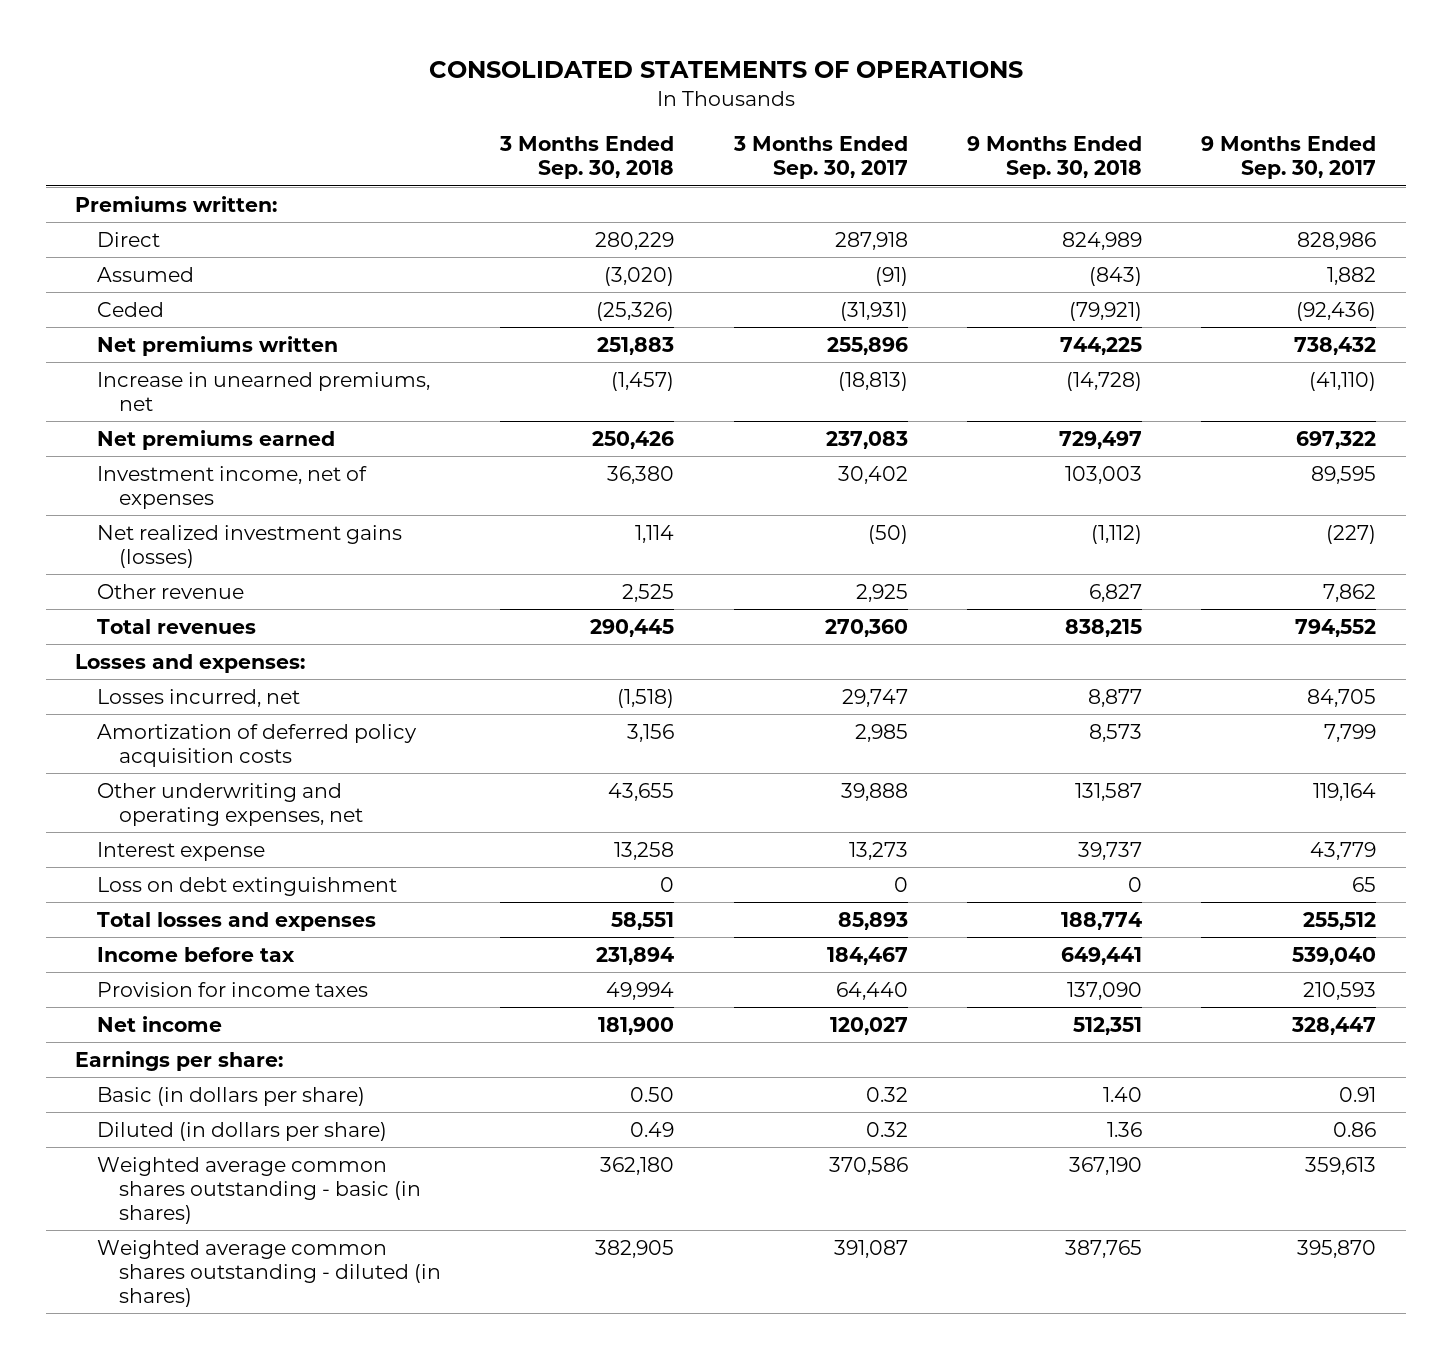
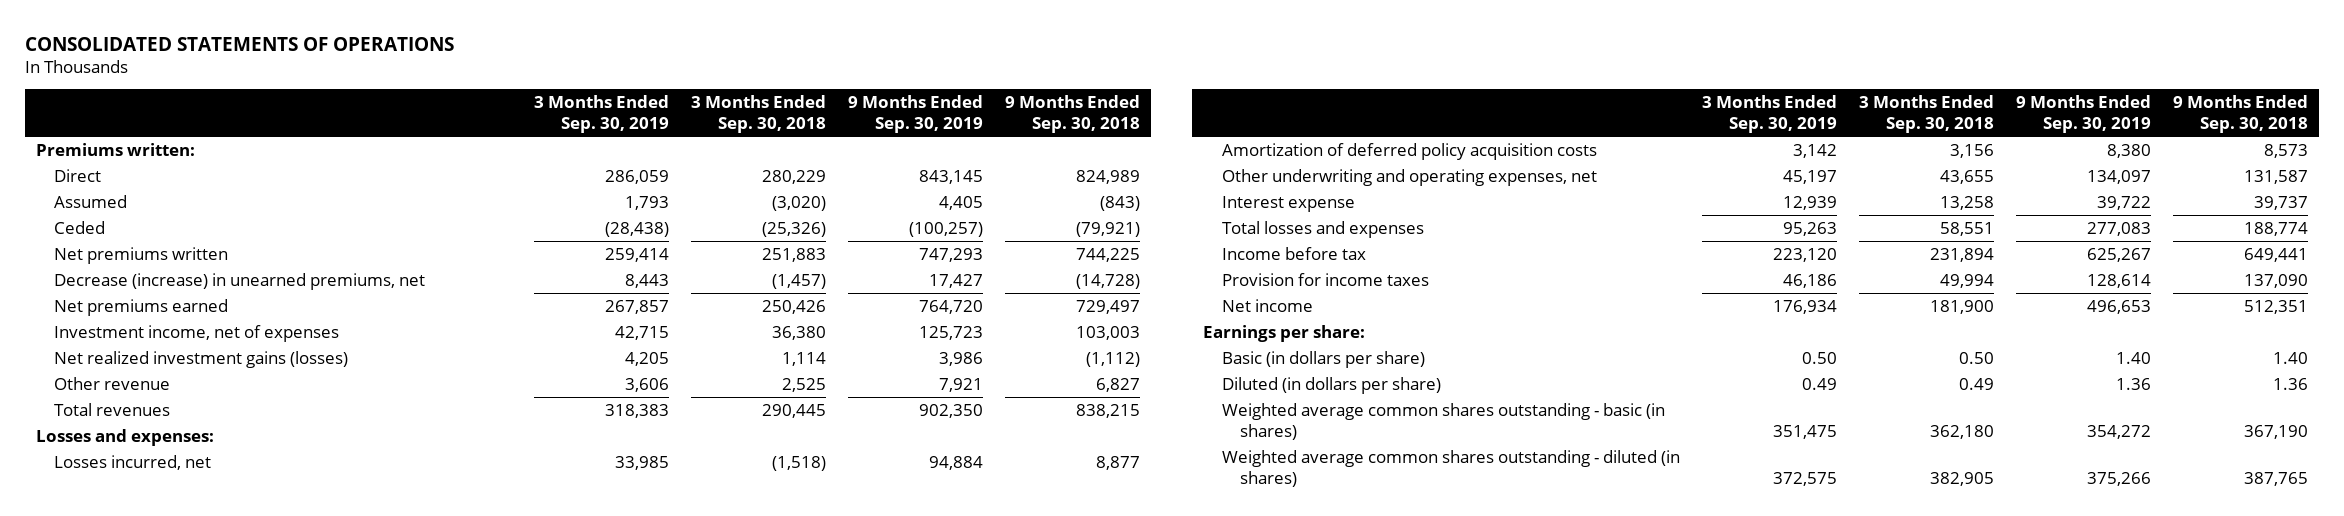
[732,136,908,180] 3 Months Ended Sep. 30, 2017 -> none
[1201,136,1377,180] 9 Months Ended Sep. 30, 2017 -> none
none -> [534,95,670,134] 3 Months Ended Sep. 30, 2019
none -> [848,95,984,134] 9 Months Ended Sep. 30, 2019
[97,371,431,411] Increase in unearned premiums, net -> [54,272,426,290] Decrease (increase) in unearned premiums, net
[97,876,398,896] Loss on debt extinguishment -> none

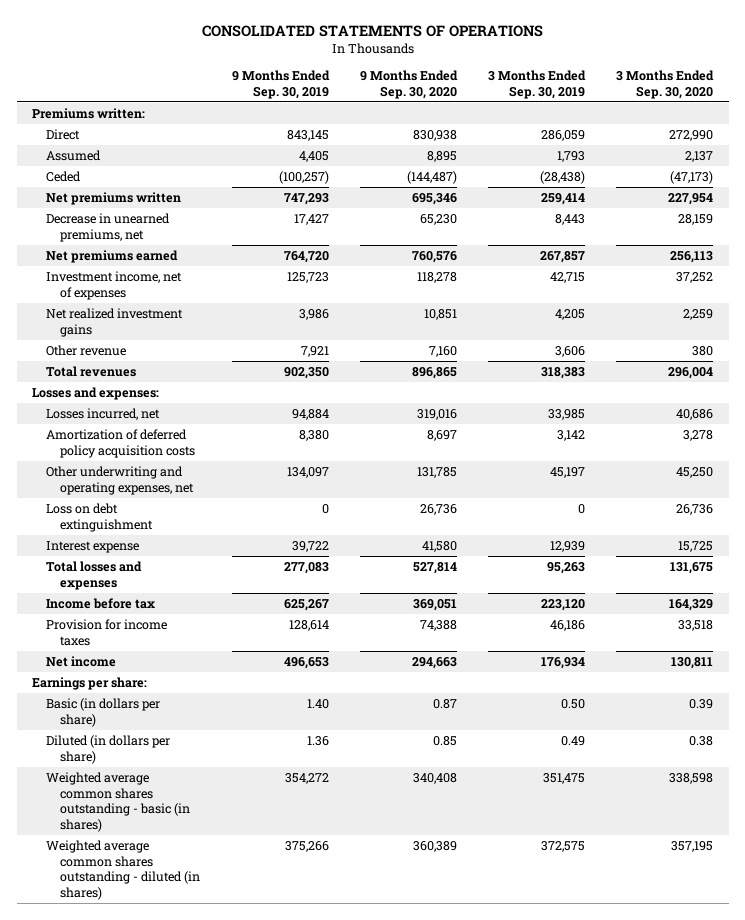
[691,95,827,134] 3 Months Ended Sep. 30, 2018 -> none
[1005,95,1141,134] 9 Months Ended Sep. 30, 2018 -> none
none -> [359,70,458,99] 9 Months Ended Sep. 30, 2020
none -> [615,70,714,99] 3 Months Ended Sep. 30, 2020
[54,272,426,290] Decrease (increase) in unearned premiums, net -> [46,213,171,242] Decrease in unearned premiums, net
[54,350,349,368] Net realized investment gains (losses) -> [46,308,184,337] Net realized investment gains
none -> [46,503,154,532] Loss on debt extinguishment

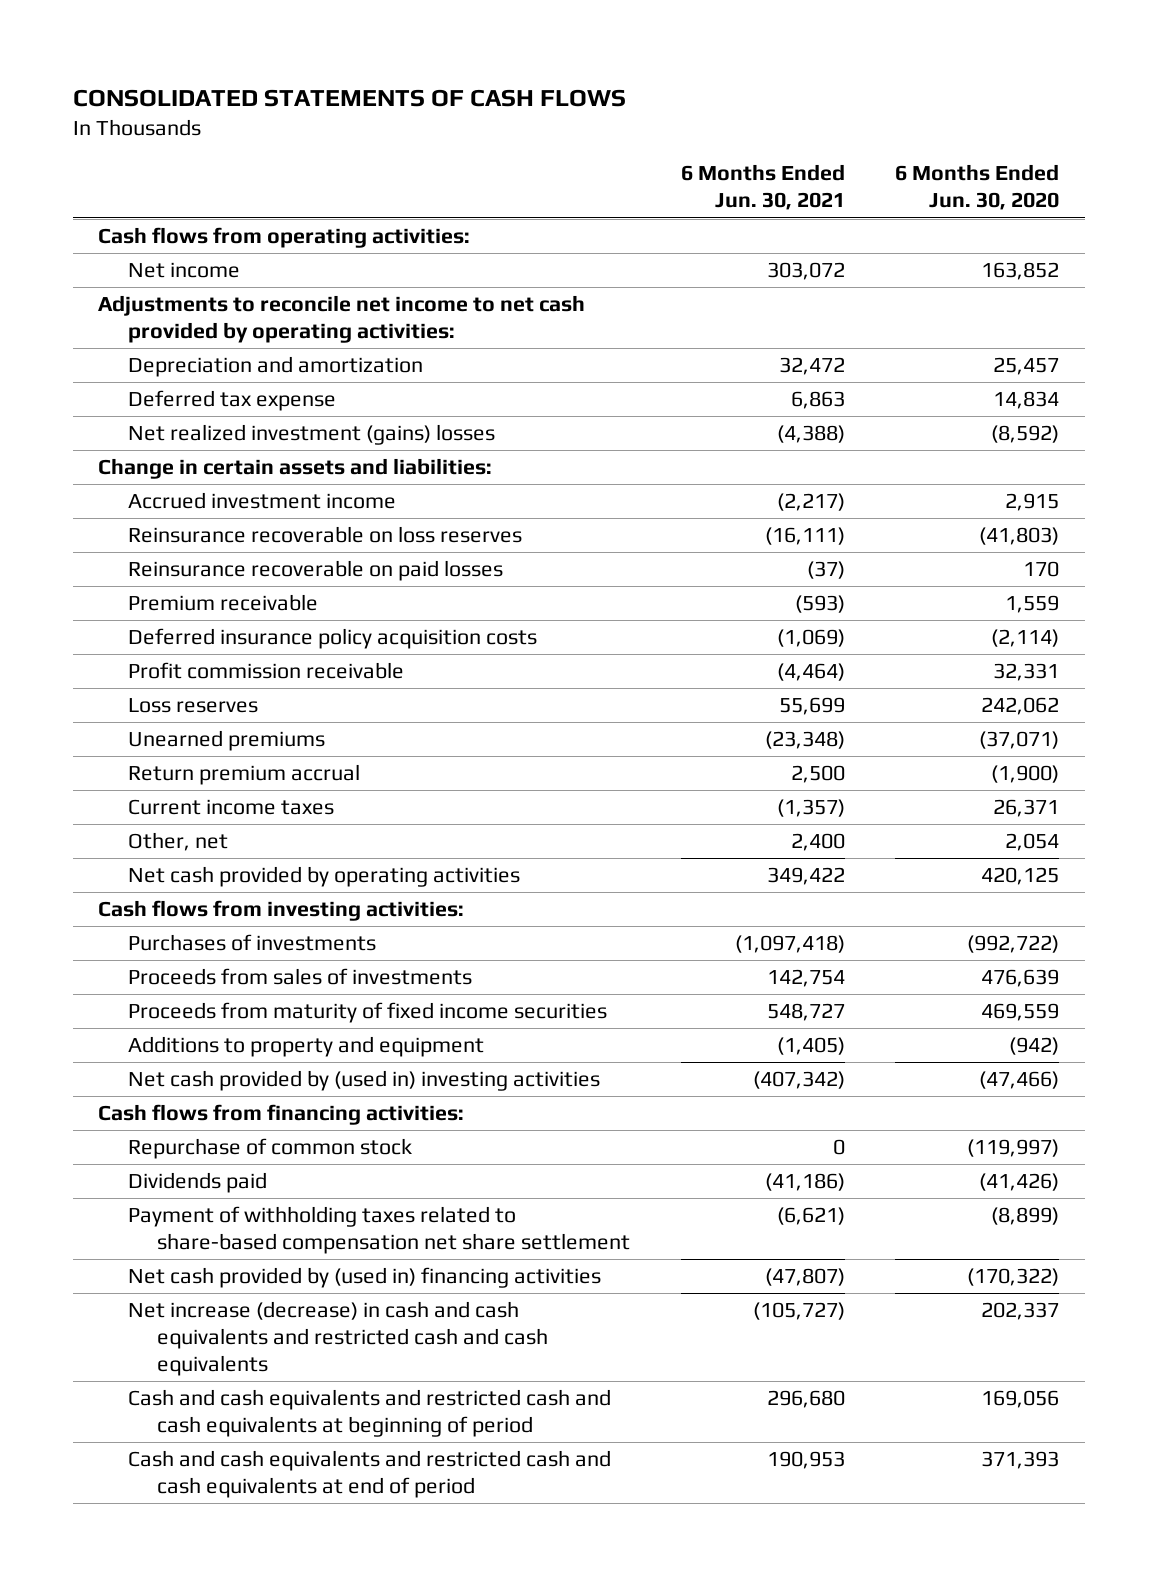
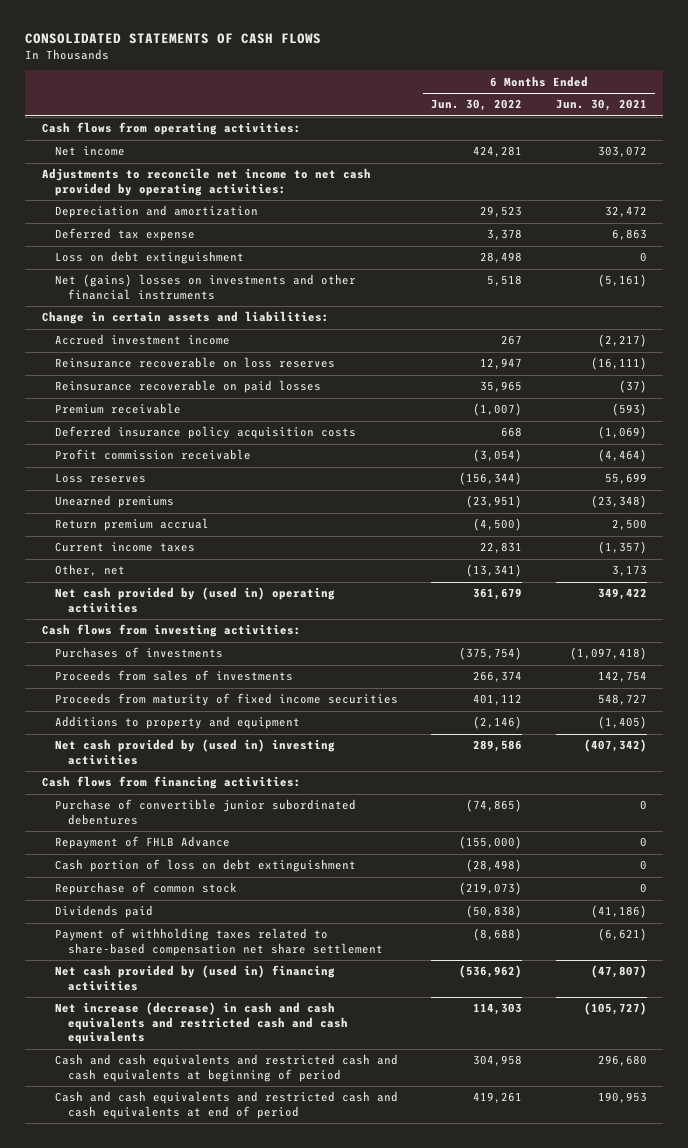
[895,164,1060,211] 6 Months Ended Jun. 30, 2020 -> none
none -> [431,99,523,112] Jun. 30, 2022
[127,424,495,446] Net realized investment (gains) losses -> none
none -> [54,251,244,265] Loss on debt extinguishment
none -> [54,274,356,300] Net (gains) losses on investments and other financial instruments
[790,833,845,852] 2,400 -> [611,565,647,577] 3,173
[127,866,520,888] Net cash provided by operating activities -> [54,587,335,613] Net cash provided by (used in) operating activities
none -> [54,799,356,825] Purchase of convertible junior subordinated debentures
none -> [54,836,230,850] Repayment of FHLB Advance
none -> [54,859,356,873] Cash portion of loss on debt extinguishment

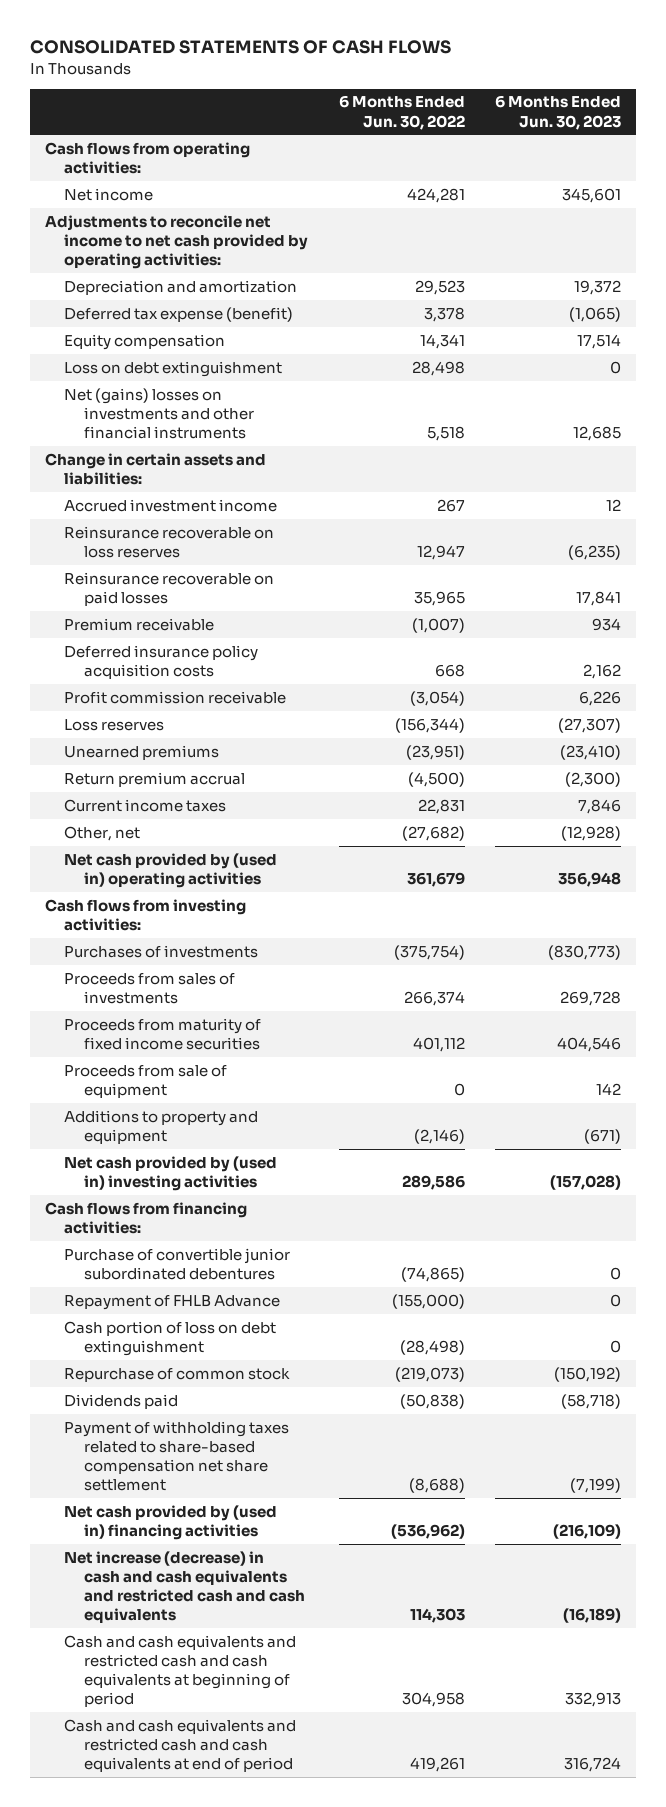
[555,99,647,112] Jun. 30, 2021 -> none
none -> [494,95,621,130] 6 Months Ended Jun. 30, 2023
[54,228,195,242] Deferred tax expense -> [64,306,294,322] Deferred tax expense (benefit)
none -> [64,333,226,350] Equity compensation
[466,564,523,578] (13,341) -> [401,825,465,841] (27,682)
none -> [64,1064,228,1098] Proceeds from sale of equipment

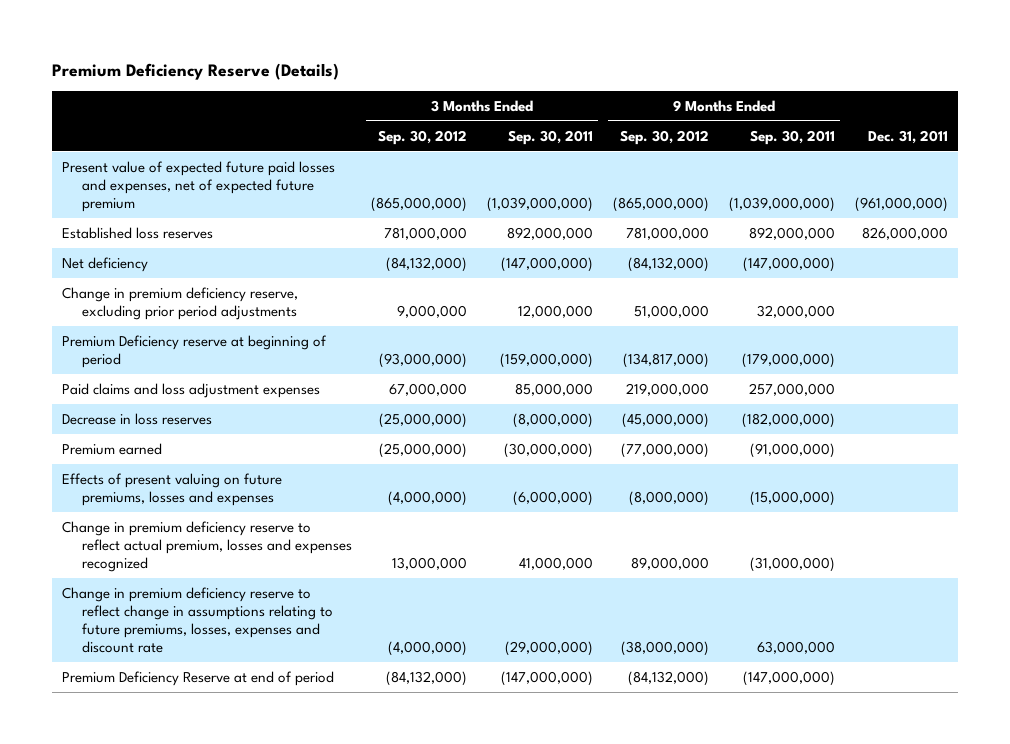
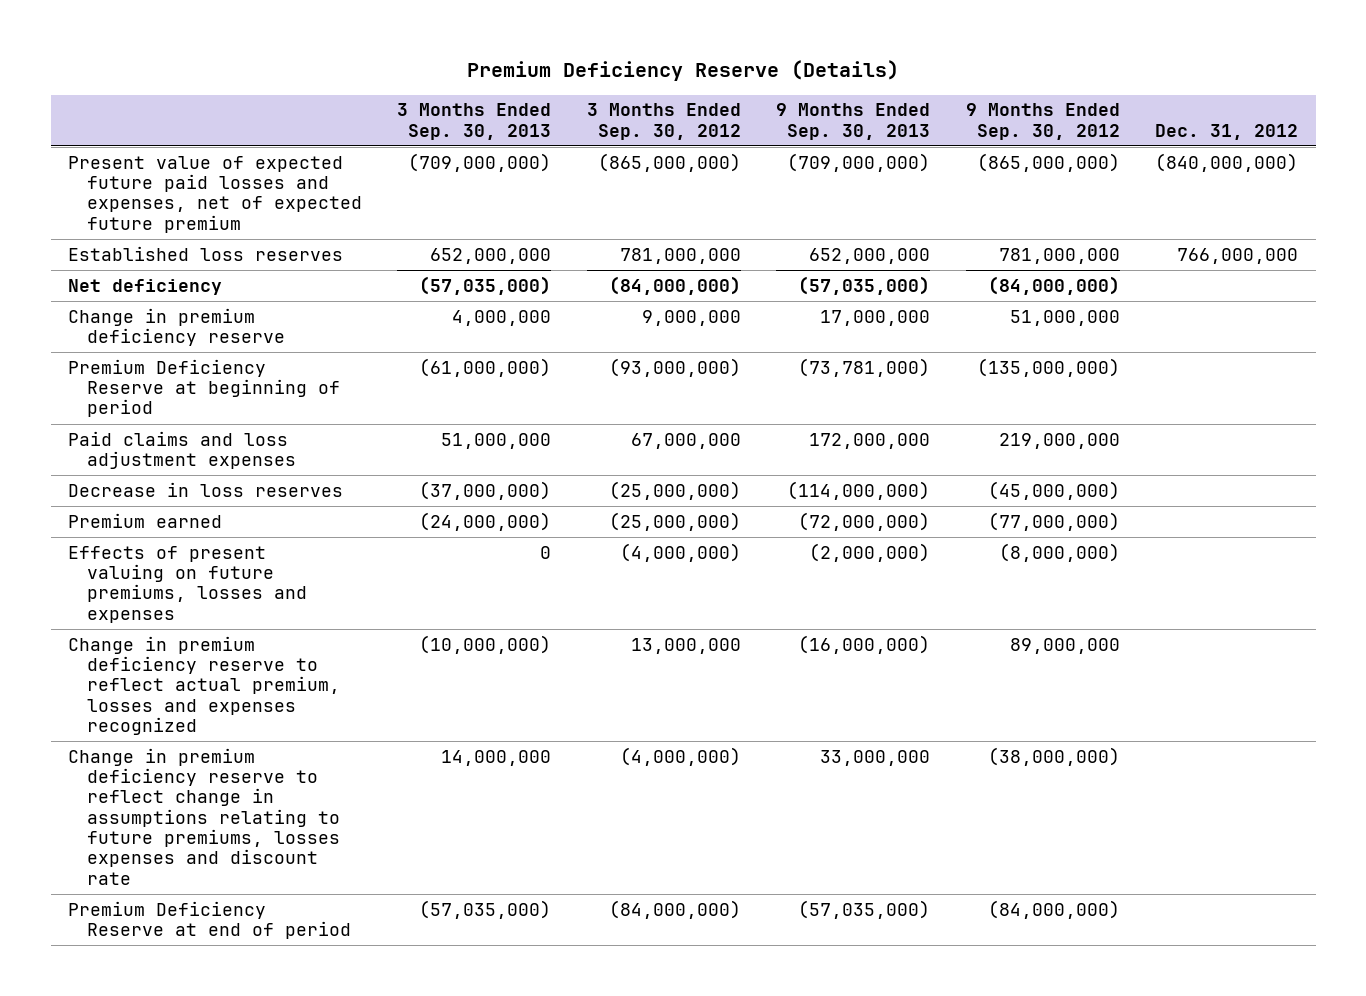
[508,129,594,145] Sep. 30, 2011 -> none
[749,129,835,145] Sep. 30, 2011 -> none
[867,129,948,144] Dec. 31, 2011 -> none
none -> [397,103,552,140] 3 Months Ended Sep. 30, 2013
none -> [776,103,931,140] 9 Months Ended Sep. 30, 2013
none -> [1155,123,1299,140] Dec. 31, 2012
[386,256,468,272] (84,132,000) -> [608,275,741,295] (84,000,000)
[628,256,710,272] (84,132,000) -> [987,275,1120,295] (84,000,000)
[61,286,298,320] Change in premium deficiency reserve, excluding prior period adjustments -> [68,307,285,347] Change in premium deficiency reserve
[61,334,327,368] Premium Deficiency reserve at beginning of period -> [68,358,340,418] Premium Deficiency Reserve at beginning of period
[623,352,710,368] (134,817,000) -> [976,357,1120,377] (135,000,000)
[61,586,333,653] Change in premium deficiency reserve to reflect change in assumptions relating to future premiums, losses, expenses and discount rate -> [68,747,340,885] Change in premium deficiency reserve to reflect change in assumptions relating to future premiums, losses expenses and discount rate
[386,670,468,686] (84,132,000) -> [608,899,741,919] (84,000,000)
[628,670,710,686] (84,132,000) -> [987,899,1120,919] (84,000,000)

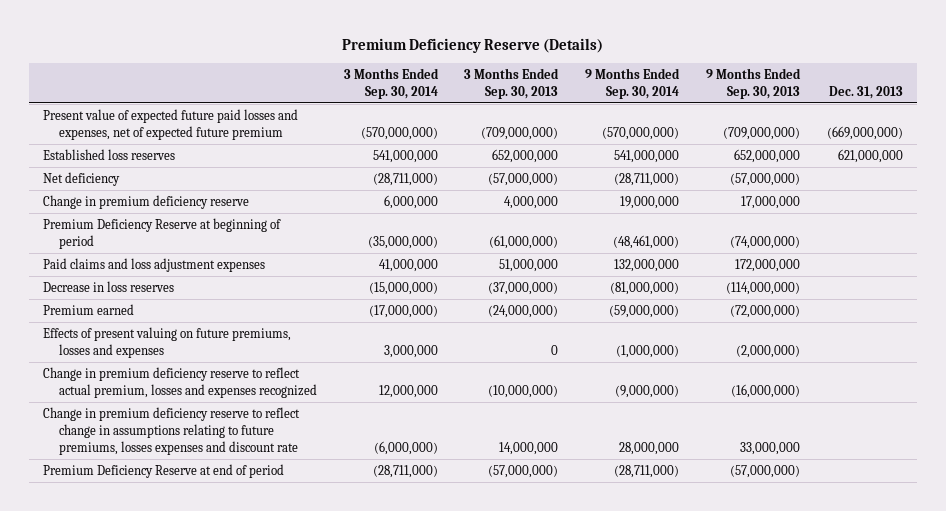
[586,103,741,140] 3 Months Ended Sep. 30, 2012 -> none
[965,103,1120,140] 9 Months Ended Sep. 30, 2012 -> none
[1155,123,1299,140] Dec. 31, 2012 -> none
none -> [343,67,439,99] 3 Months Ended Sep. 30, 2014
none -> [585,67,681,99] 9 Months Ended Sep. 30, 2014
none -> [829,85,904,99] Dec. 31, 2013
[419,275,552,295] (57,035,000) -> [488,172,559,186] (57,000,000)
[798,275,931,295] (57,035,000) -> [730,172,801,186] (57,000,000)
[798,357,931,377] (73,781,000) -> [730,235,801,249] (74,000,000)
[419,899,552,919] (57,035,000) -> [488,464,559,478] (57,000,000)
[798,899,931,919] (57,035,000) -> [730,464,801,478] (57,000,000)

